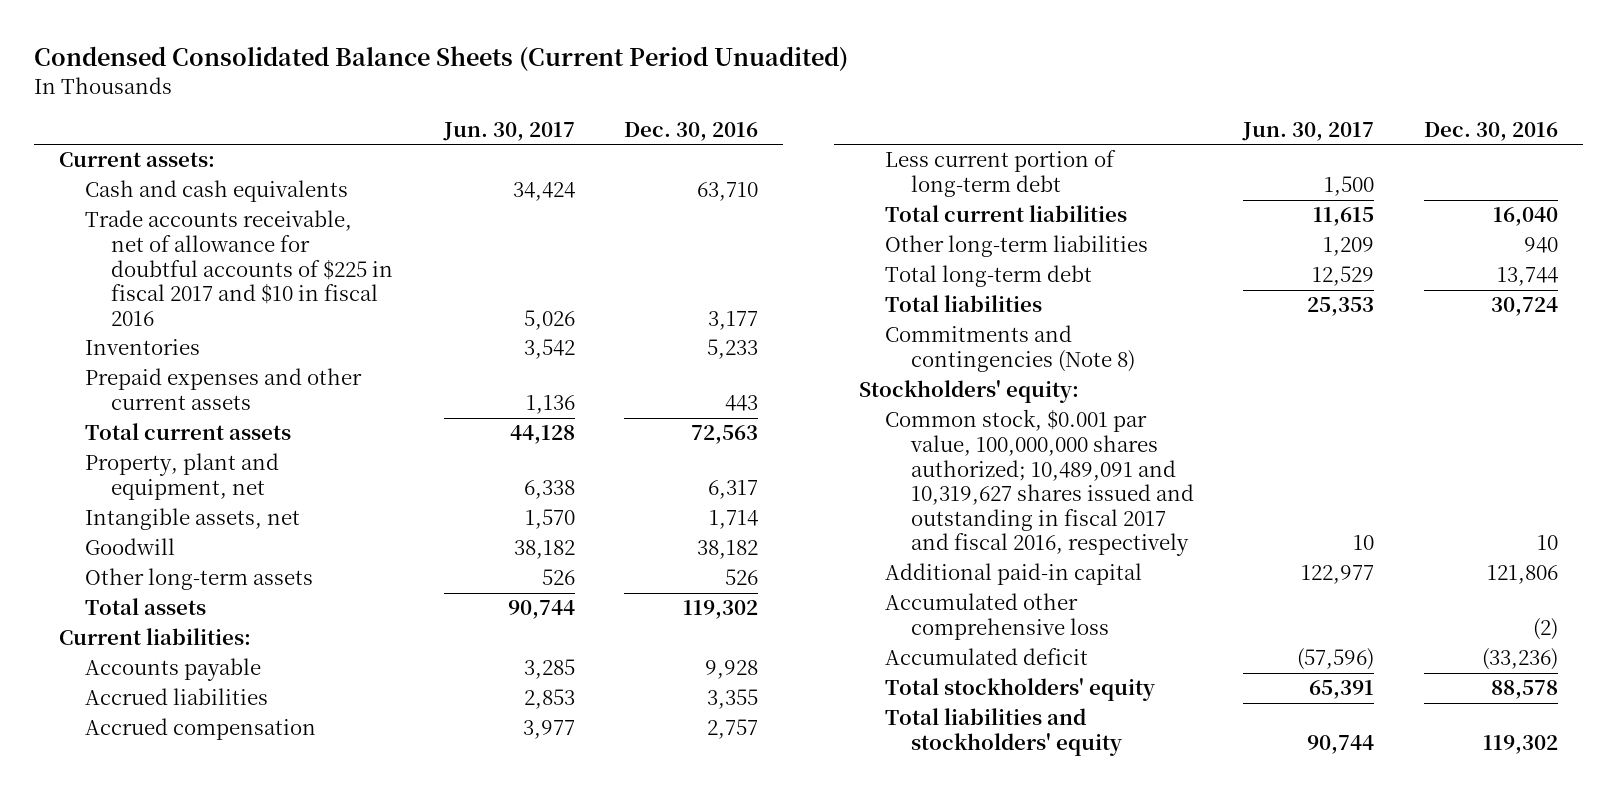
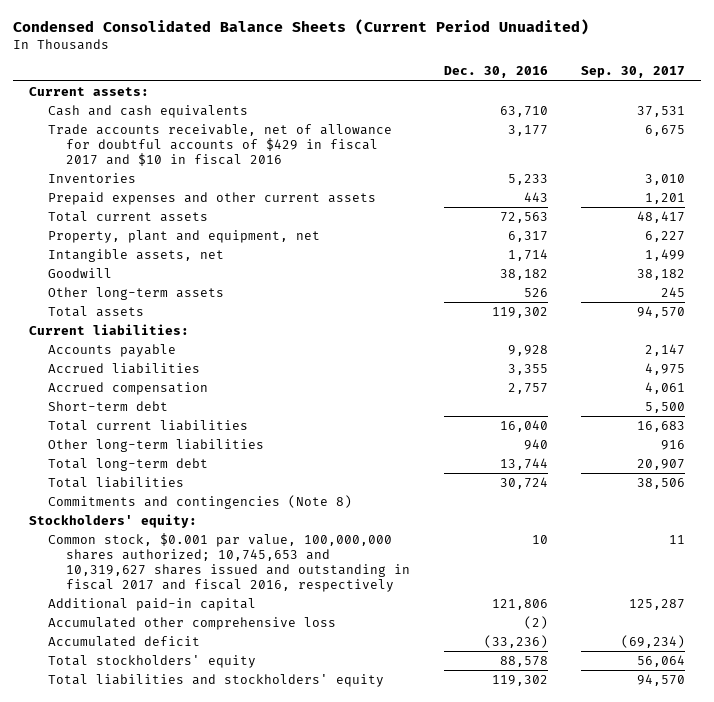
[442,121,575,141] Jun. 30, 2017 -> none
none -> [580,66,685,79] Sep. 30, 2017
[85,210,394,326] Trade accounts receivable, net of allowance for doubtful accounts of $225 in fiscal 2017 and $10 in fiscal 2016 -> [47,123,392,167] Trade accounts receivable, net of allowance for doubtful accounts of $429 in fiscal 2017 and $10 in fiscal 2016
[884,150,1116,197] Less current portion of long-term debt -> [47,400,168,411] Short-term debt
[884,409,1194,557] Common stock, $0.001 par value, 100,000,000 shares authorized; 10,489,091 and 10,319,627 shares issued and outstanding in fiscal 2017 and fiscal 2016, respectively -> [47,532,411,593] Common stock, $0.001 par value, 100,000,000 shares authorized; 10,745,653 and 10,319,627 shares issued and outstanding in fiscal 2017 and fiscal 2016, respectively

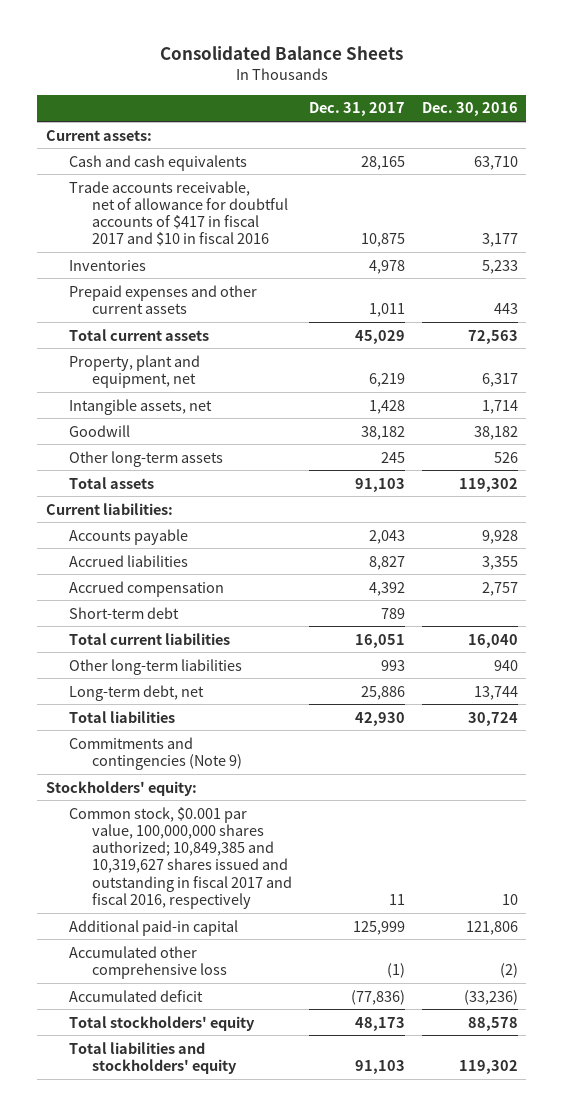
[12,19,589,36] Condensed Consolidated Balance Sheets (Current Period Unuadited) -> [159,46,403,61] Consolidated Balance Sheets
[580,66,685,79] Sep. 30, 2017 -> none
none -> [308,102,405,117] Dec. 31, 2017
[47,123,392,167] Trade accounts receivable, net of allowance for doubtful accounts of $429 in fiscal 2017 and $10 in fiscal 2016 -> [68,180,288,247] Trade accounts receivable, net of allowance for doubtful accounts of $417 in fiscal 2017 and $10 in fiscal 2016
[47,457,208,471] Total long-term debt -> [68,684,204,701] Long-term debt, net
[47,494,352,509] Commitments and contingencies (Note 8) -> [68,736,242,770] Commitments and contingencies (Note 9)
[47,532,411,593] Common stock, $0.001 par value, 100,000,000 shares authorized; 10,745,653 and 10,319,627 shares issued and outstanding in fiscal 2017 and fiscal 2016, respectively -> [68,806,292,910] Common stock, $0.001 par value, 100,000,000 shares authorized; 10,849,385 and 10,319,627 shares issued and outstanding in fiscal 2017 and fiscal 2016, respectively

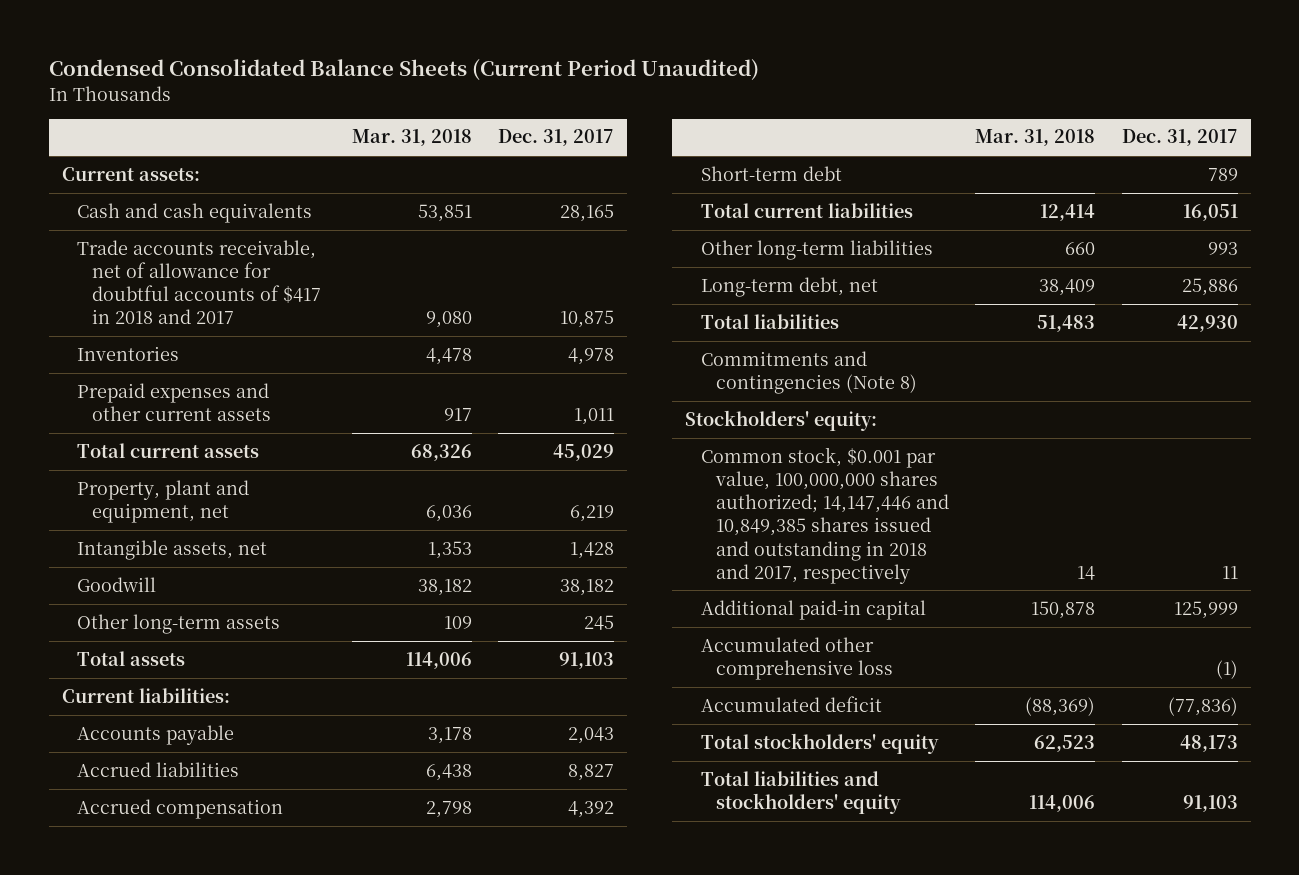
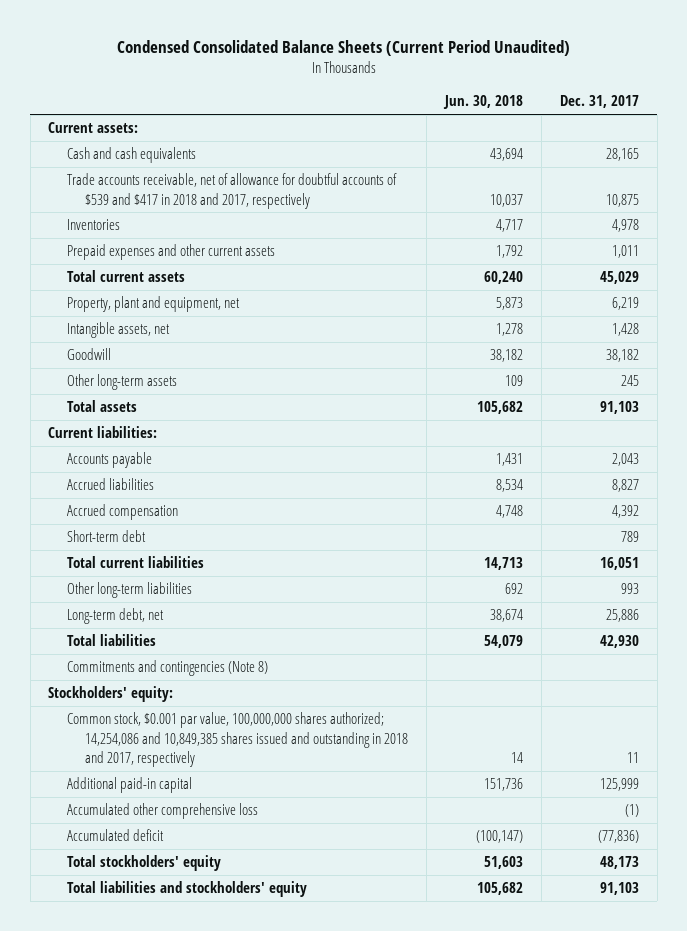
[351,129,472,147] Mar. 31, 2018 -> none
none -> [443,95,524,110] Jun. 30, 2018
[77,239,322,325] Trade accounts receivable, net of allowance for doubtful accounts of $417 in 2018 and 2017 -> [66,173,397,209] Trade accounts receivable, net of allowance for doubtful accounts of $539 and $417 in 2018 and 2017, respectively
[700,446,949,584] Common stock, $0.001 par value, 100,000,000 shares authorized; 14,147,446 and 10,849,385 shares issued and outstanding in 2018 and 2017, respectively -> [66,712,409,767] Common stock, $0.001 par value, 100,000,000 shares authorized; 14,254,086 and 10,849,385 shares issued and outstanding in 2018 and 2017, respectively

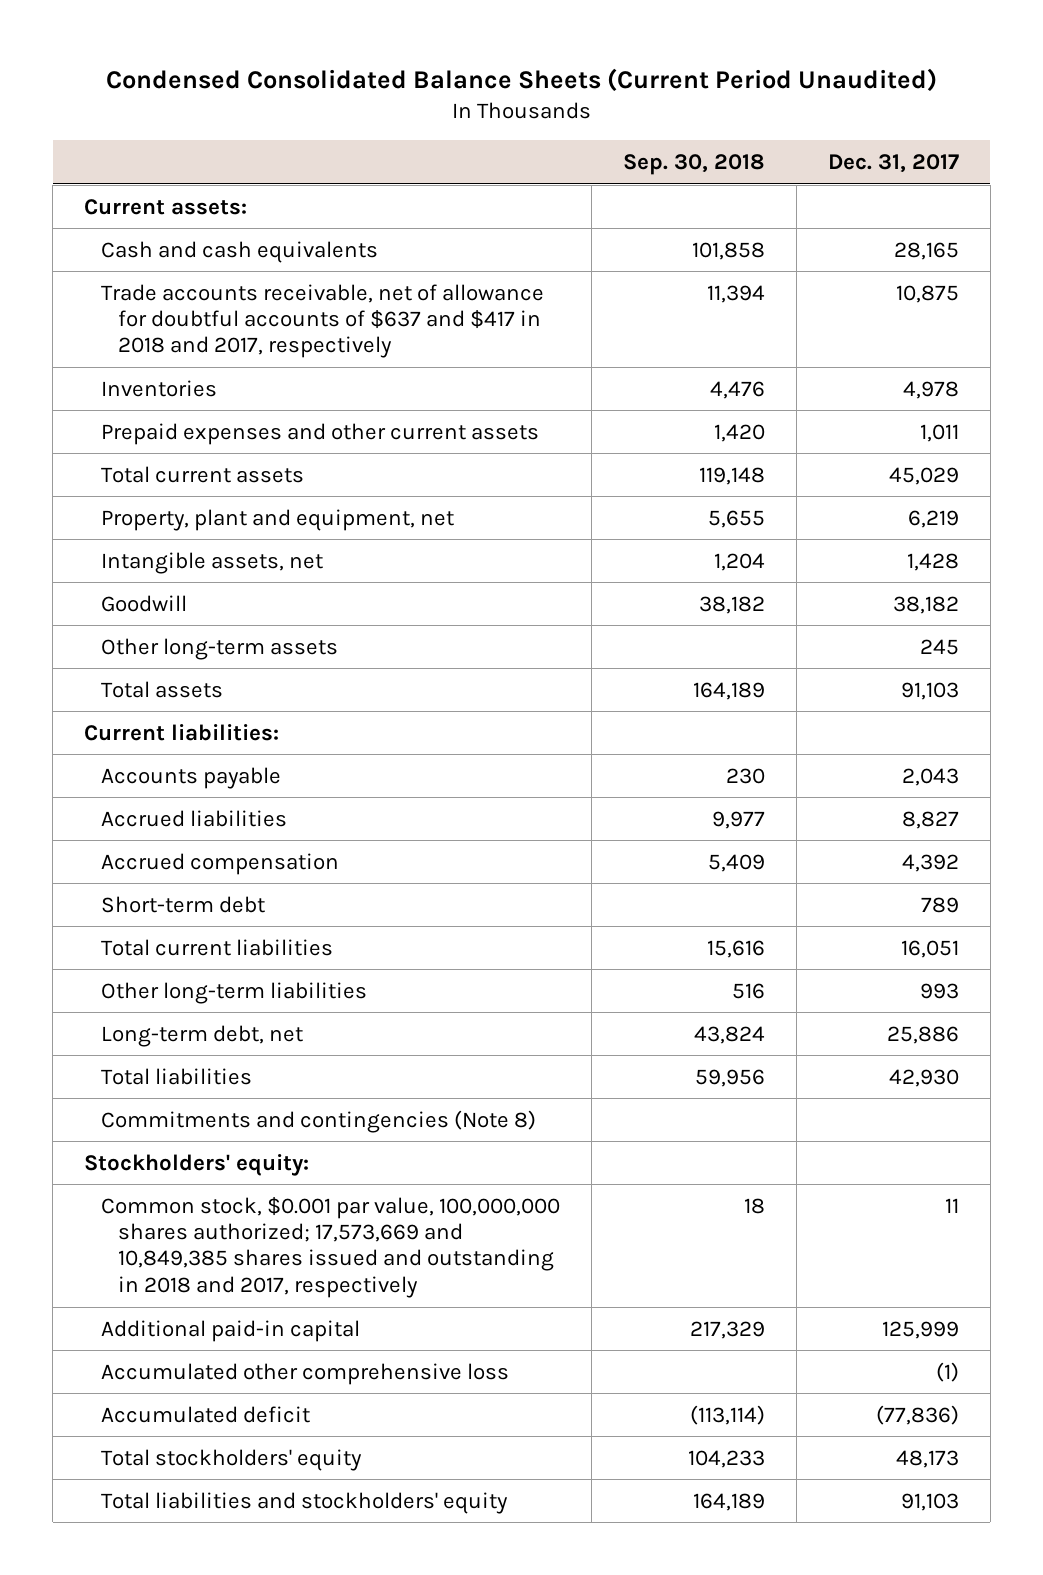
[443,95,524,110] Jun. 30, 2018 -> none
none -> [623,153,766,175] Sep. 30, 2018
[66,173,397,209] Trade accounts receivable, net of allowance for doubtful accounts of $539 and $417 in 2018 and 2017, respectively -> [101,283,545,359] Trade accounts receivable, net of allowance for doubtful accounts of $637 and $417 in 2018 and 2017, respectively
[66,712,409,767] Common stock, $0.001 par value, 100,000,000 shares authorized; 14,254,086 and 10,849,385 shares issued and outstanding in 2018 and 2017, respectively -> [101,1196,561,1298] Common stock, $0.001 par value, 100,000,000 shares authorized; 17,573,669 and 10,849,385 shares issued and outstanding in 2018 and 2017, respectively

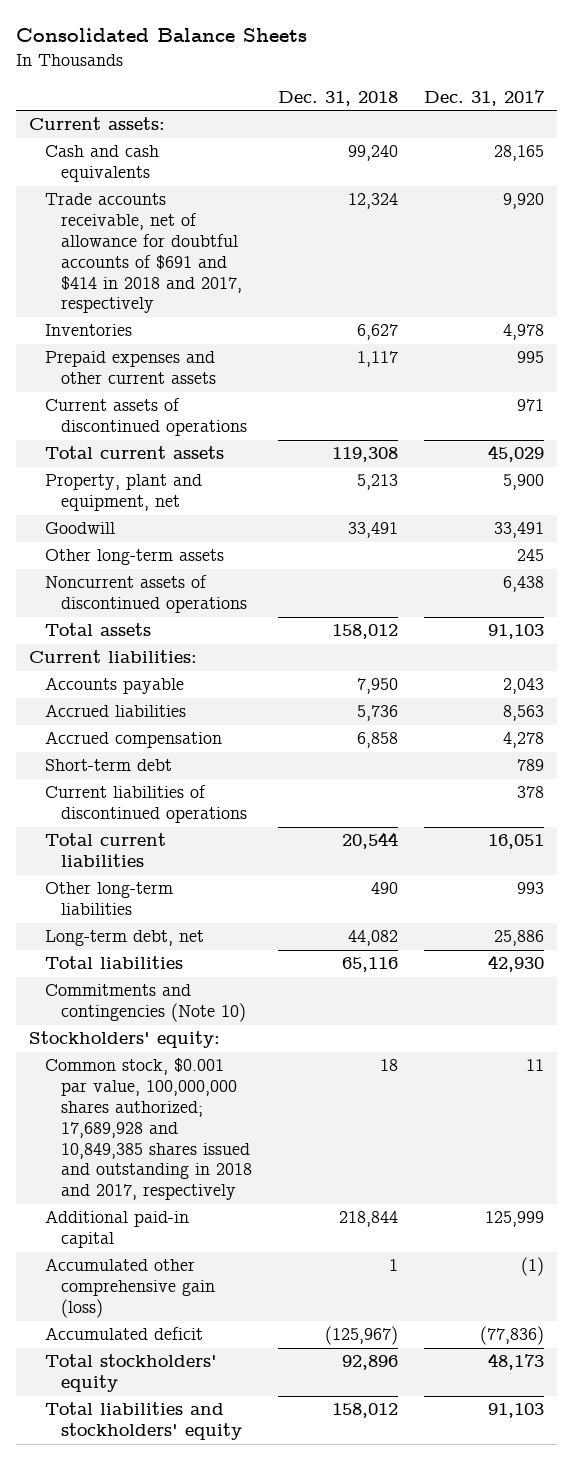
[105,67,937,92] Condensed Consolidated Balance Sheets (Current Period Unaudited) -> [15,28,307,43] Consolidated Balance Sheets
[623,153,766,175] Sep. 30, 2018 -> none
none -> [277,90,398,106] Dec. 31, 2018
[101,283,545,359] Trade accounts receivable, net of allowance for doubtful accounts of $637 and $417 in 2018 and 2017, respectively -> [44,193,242,314] Trade accounts receivable, net of allowance for doubtful accounts of $691 and $414 in 2018 and 2017, respectively
[895,284,959,303] 10,875 -> [503,193,545,210] 9,920
[919,423,959,442] 1,011 -> [517,351,545,364] 995
none -> [44,398,247,437] Current assets of discontinued operations
[101,551,324,574] Intangible assets, net -> none
[907,509,959,528] 6,219 -> [503,474,545,491] 5,900
[892,595,959,614] 38,182 -> [494,522,545,539] 33,491
none -> [44,575,247,614] Noncurrent assets of discontinued operations
[901,810,959,829] 8,827 -> [503,705,545,722] 8,563
[901,853,959,872] 4,392 -> [503,732,545,749] 4,278
none -> [44,785,247,824] Current liabilities of discontinued operations
[101,1109,537,1133] Commitments and contingencies (Note 8) -> [44,984,246,1023] Commitments and contingencies (Note 10)
[101,1196,561,1298] Common stock, $0.001 par value, 100,000,000 shares authorized; 17,573,669 and 10,849,385 shares issued and outstanding in 2018 and 2017, respectively -> [44,1058,252,1201] Common stock, $0.001 par value, 100,000,000 shares authorized; 17,689,928 and 10,849,385 shares issued and outstanding in 2018 and 2017, respectively
[101,1362,510,1385] Accumulated other comprehensive loss -> [44,1258,215,1319] Accumulated other comprehensive gain (loss)

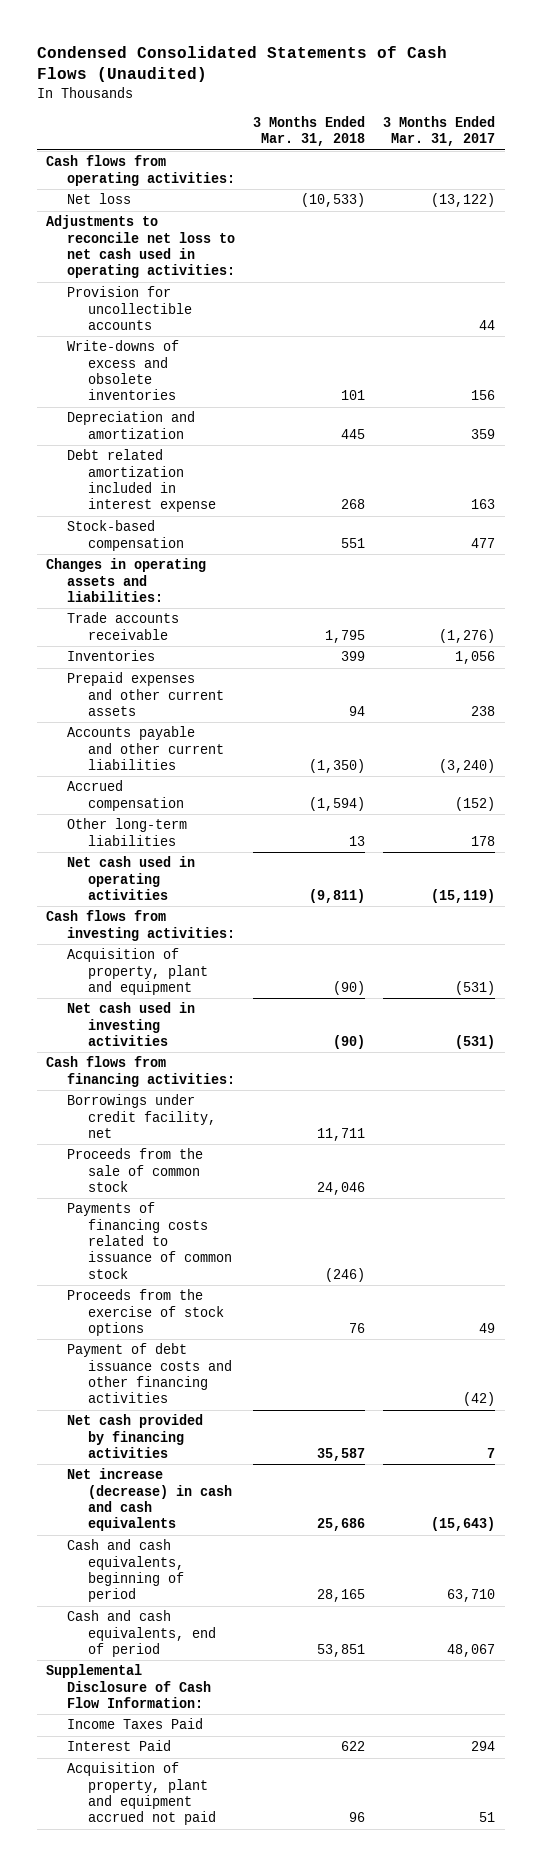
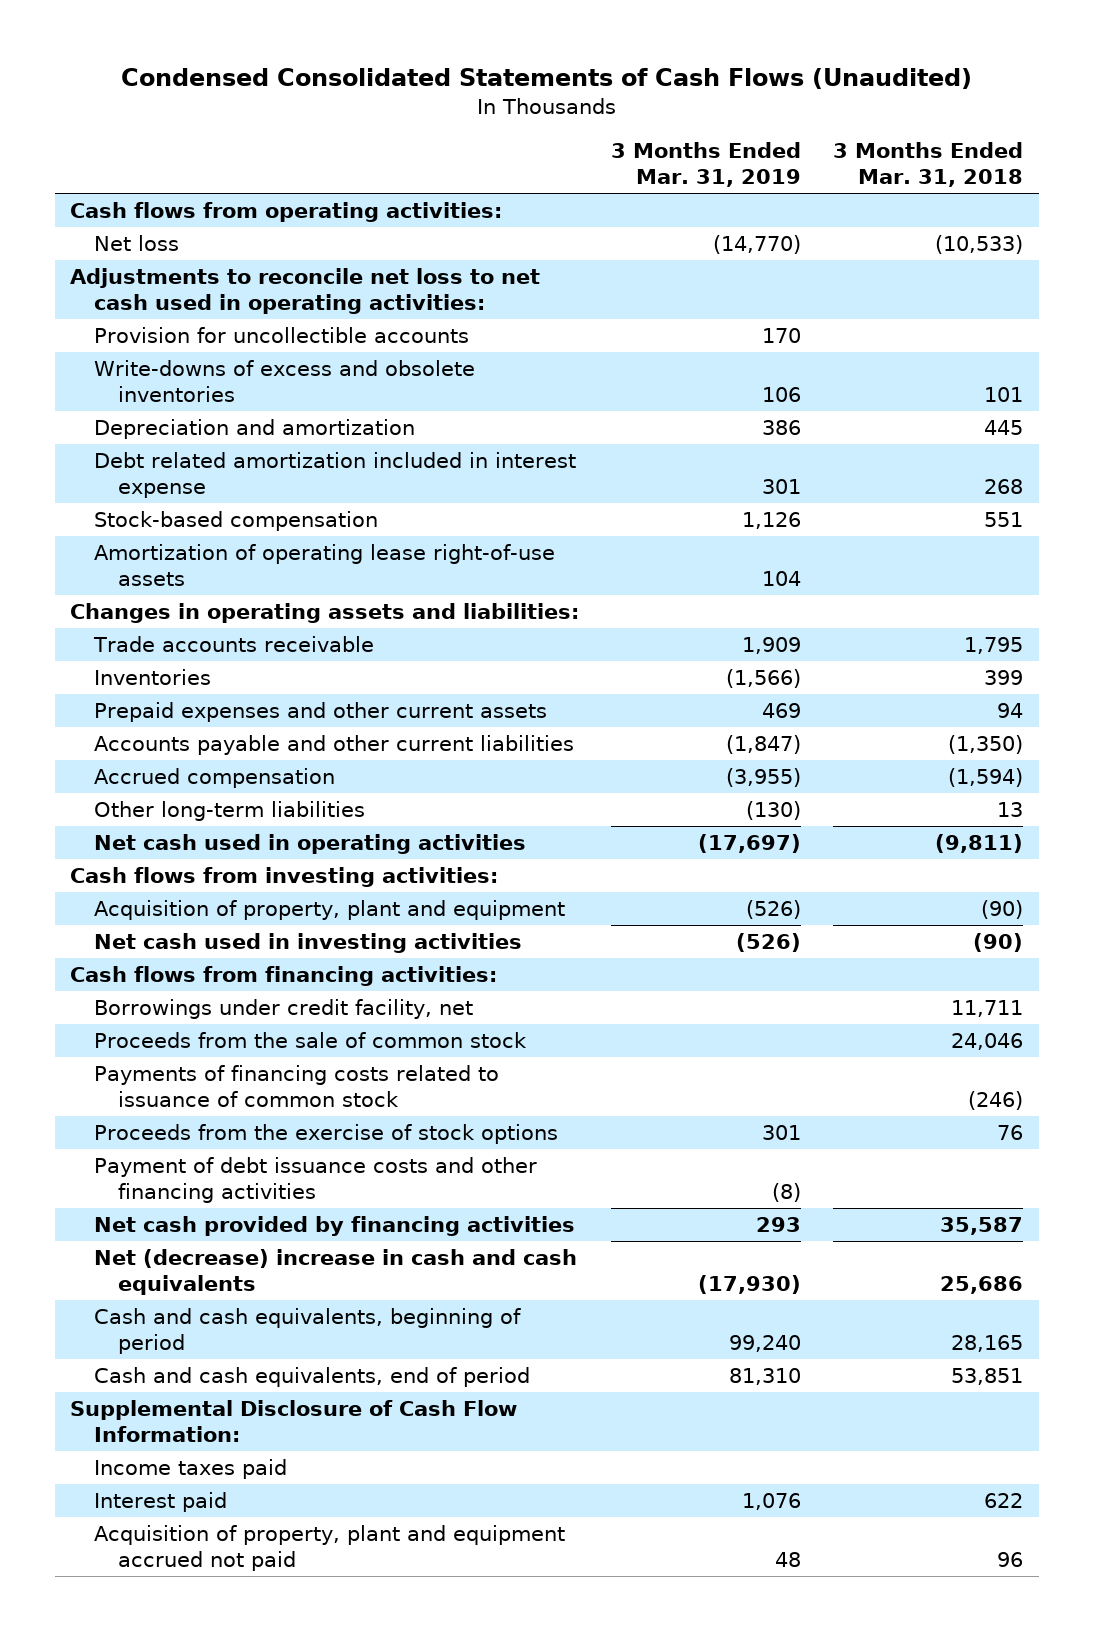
[383,115,496,147] 3 Months Ended Mar. 31, 2017 -> none
none -> [611,142,802,188] 3 Months Ended Mar. 31, 2019
none -> [94,544,556,587] Amortization of operating lease right-of-use assets
[66,1468,232,1532] Net increase (decrease) in cash and cash equivalents -> [94,1249,578,1296] Net (decrease) increase in cash and cash equivalents
[66,1718,203,1730] Income Taxes Paid -> [94,1459,288,1480] Income taxes paid
[66,1740,171,1752] Interest Paid -> [94,1492,228,1513] Interest paid

